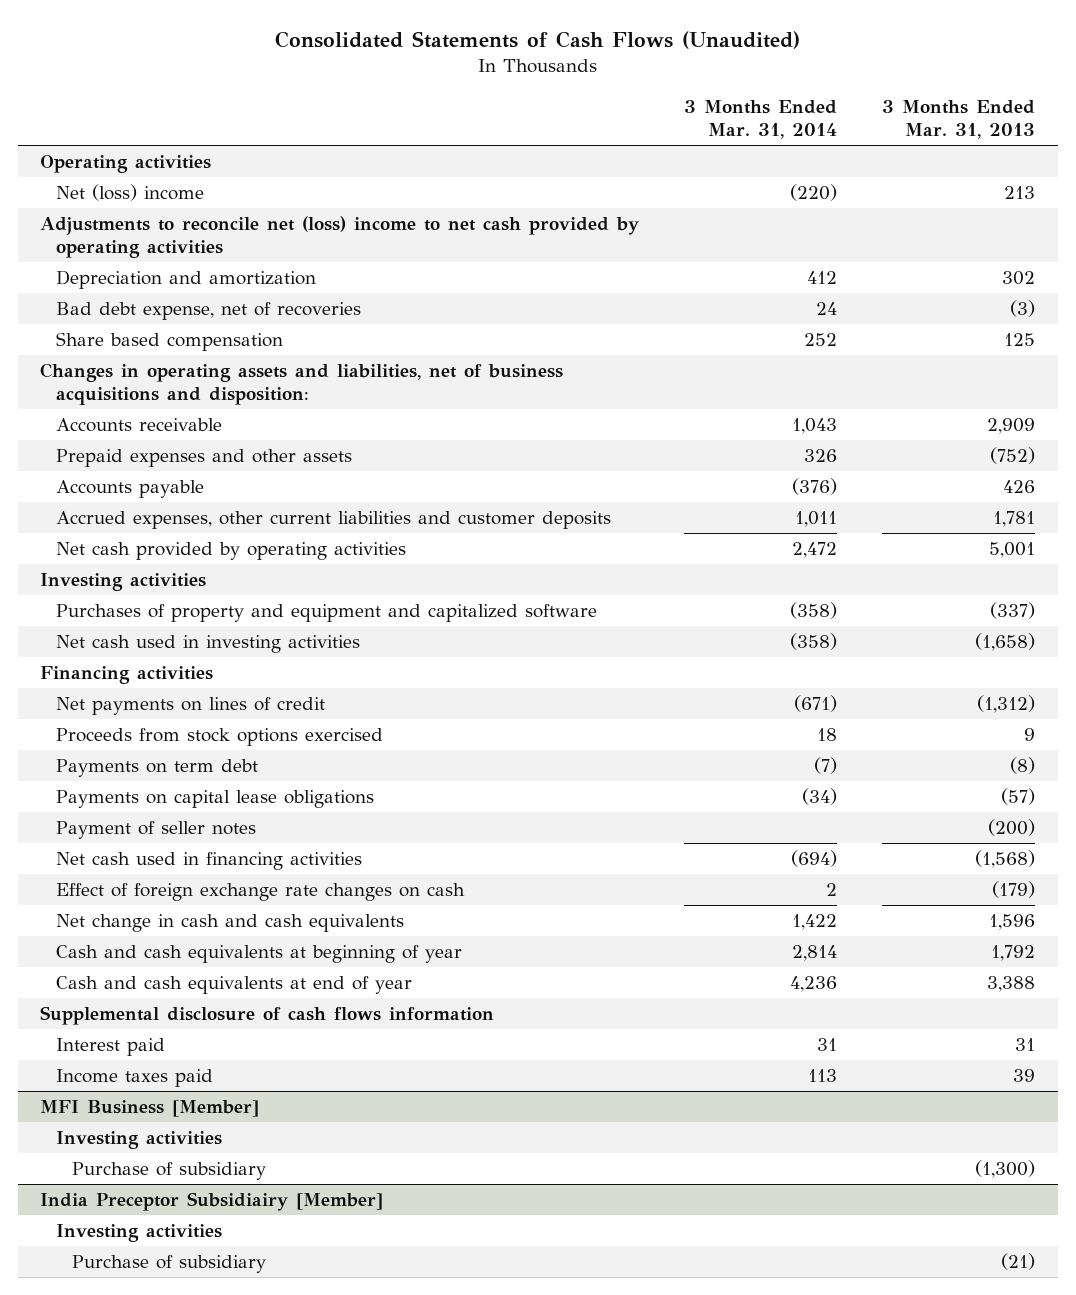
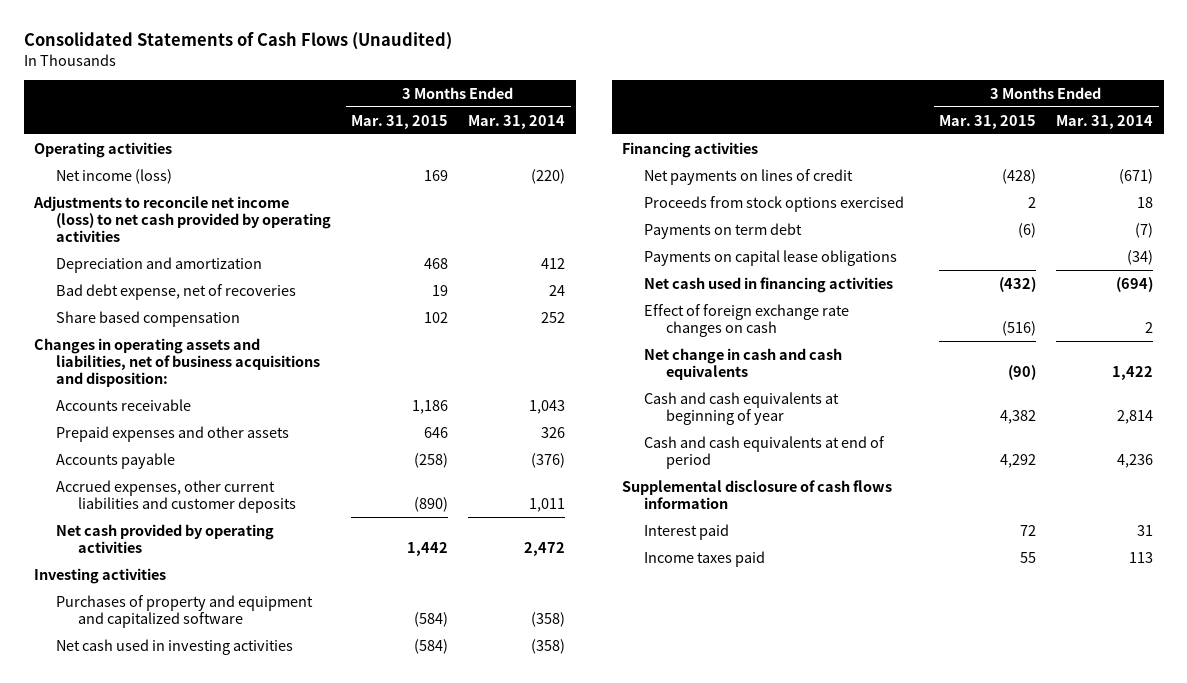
[882,100,1036,140] 3 Months Ended Mar. 31, 2013 -> none
none -> [351,114,449,129] Mar. 31, 2015
[56,184,205,202] Net (loss) income -> [56,168,173,184] Net income (loss)
[40,216,640,259] Adjustments to reconcile net (loss) income to net cash provided by operating activities -> [32,195,332,242] Adjustments to reconcile net income (loss) to net cash provided by operating activities
[56,821,257,840] Payment of seller notes -> none
[56,976,413,995] Cash and cash equivalents at end of year -> [644,435,886,469] Cash and cash equivalents at end of period
[40,1100,260,1118] MFI Business [Member] -> none
[56,1131,223,1150] Investing activities -> none
[71,1162,266,1181] Purchase of subsidiary -> none
[40,1192,384,1212] India Preceptor Subsidiairy [Member] -> none
[56,1224,223,1243] Investing activities -> none
[71,1255,266,1274] Purchase of subsidiary -> none

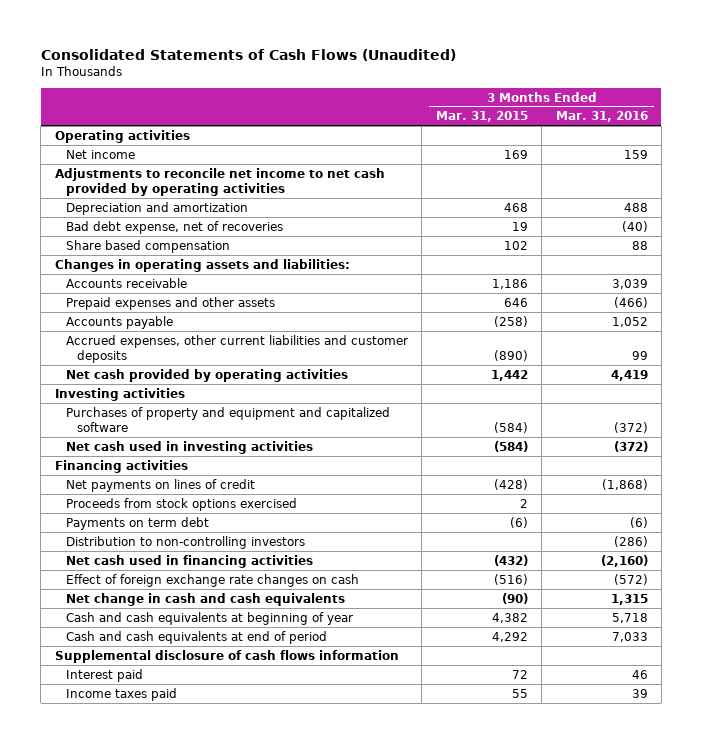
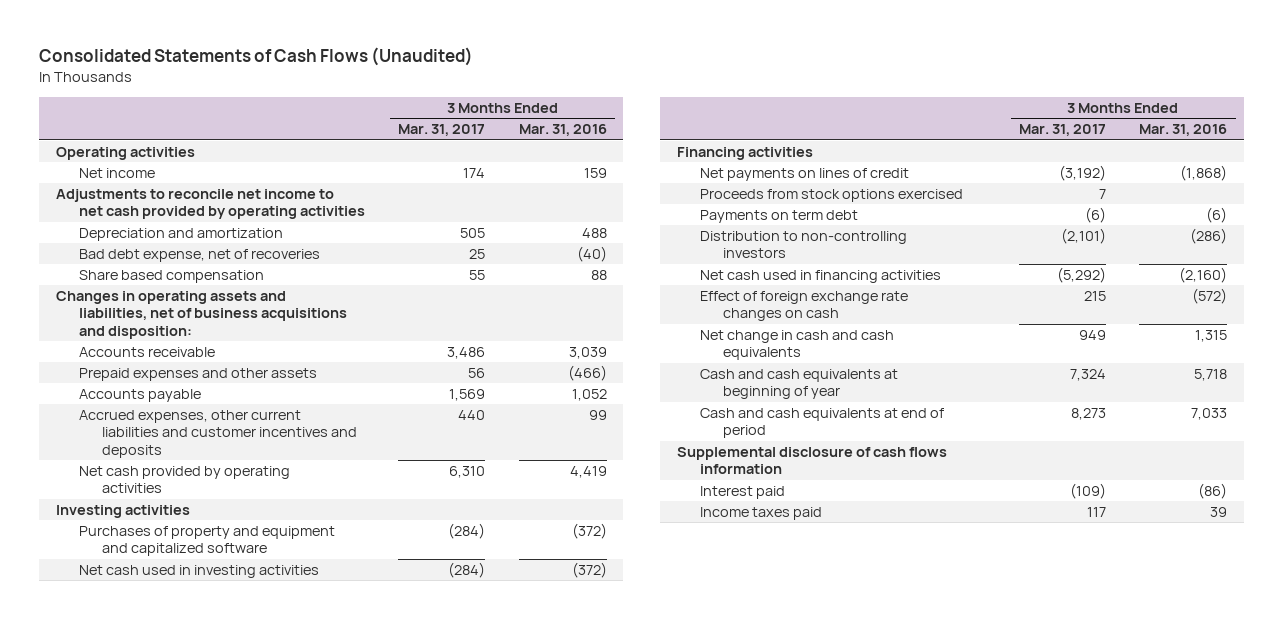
[435,111,528,123] Mar. 31, 2015 -> none
none -> [398,124,486,137] Mar. 31, 2017
[54,258,350,272] Changes in operating assets and liabilities: -> [55,291,348,339] Changes in operating assets and liabilities, net of business acquisitions and disposition:
[66,334,409,364] Accrued expenses, other current liabilities and customer deposits -> [79,410,358,458] Accrued expenses, other current liabilities and customer incentives and deposits
[631,669,648,679] 46 -> [1198,483,1228,500] (86)

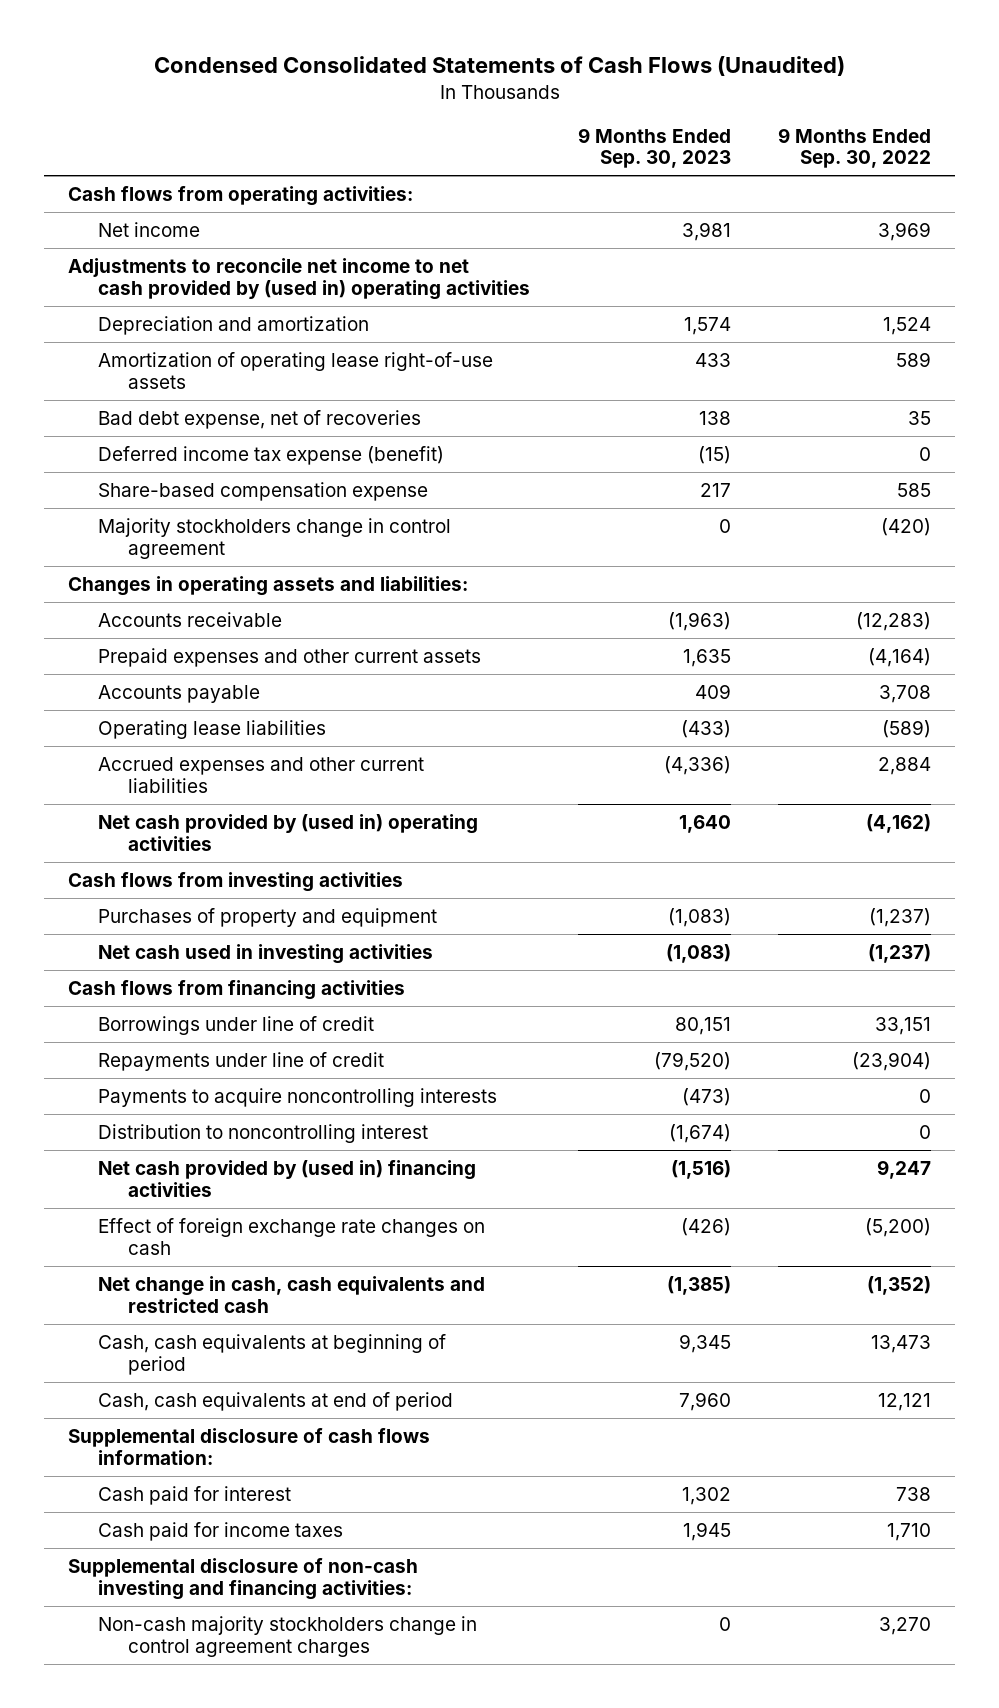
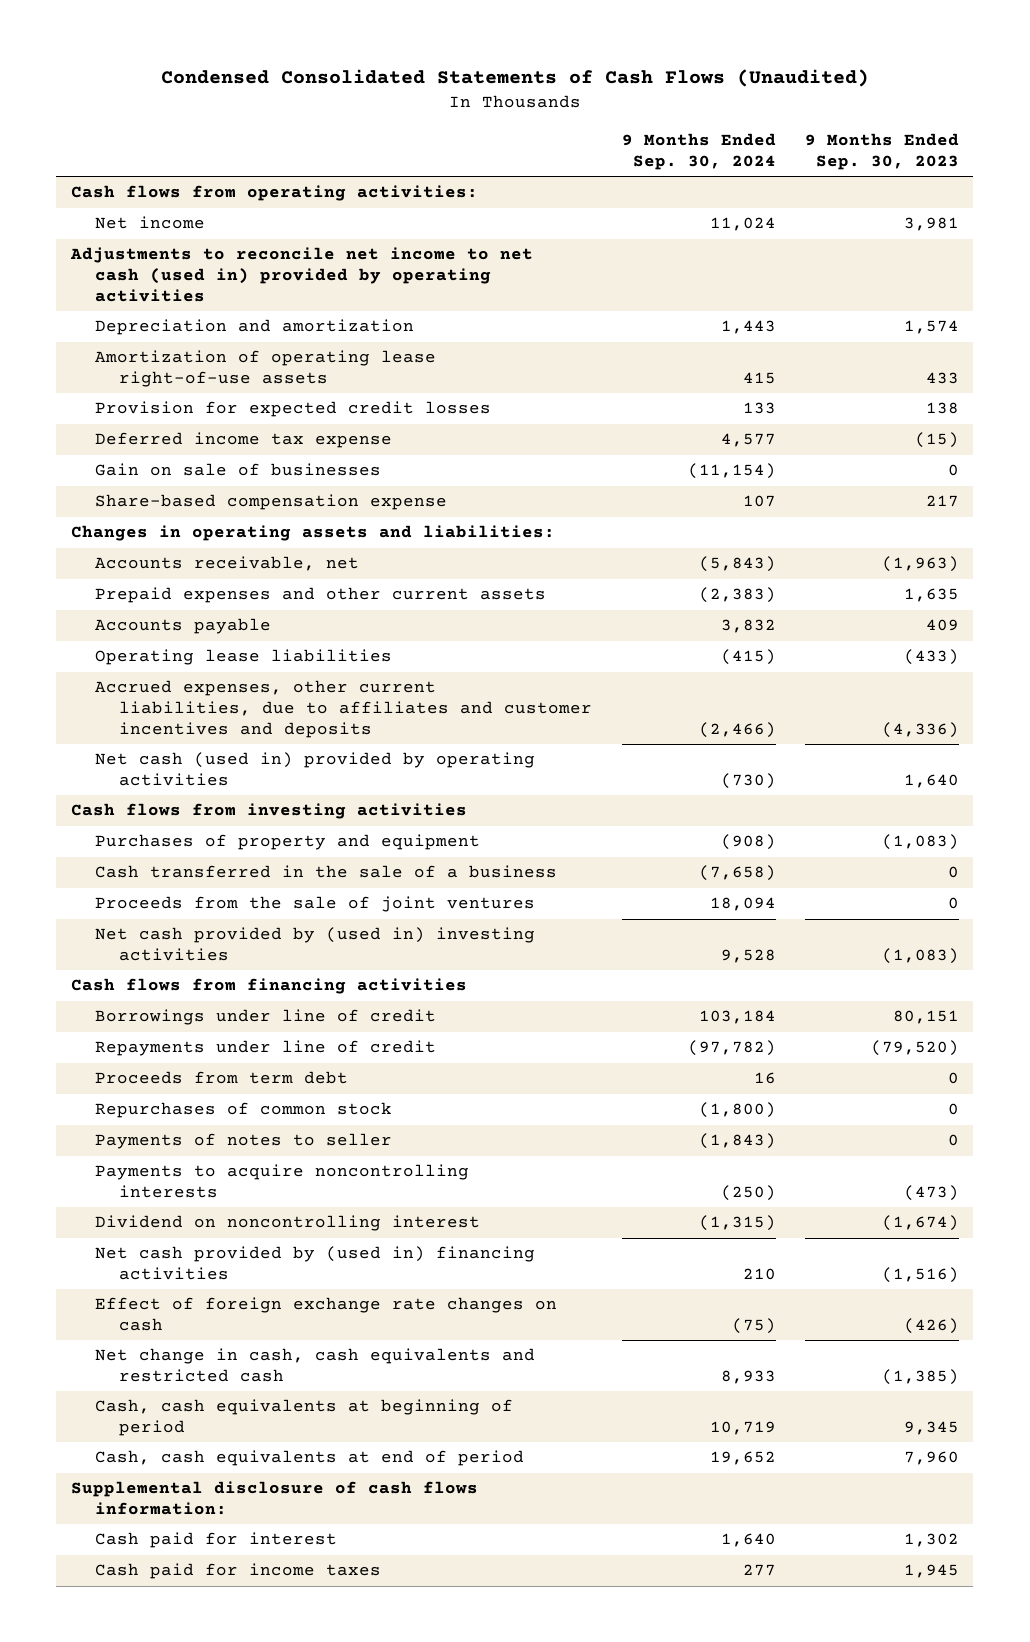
[778,127,932,169] 9 Months Ended Sep. 30, 2022 -> none
none -> [621,133,776,170] 9 Months Ended Sep. 30, 2024
[67,257,530,300] Adjustments to reconcile net income to net cash provided by (used in) operating activities -> [69,247,533,302] Adjustments to reconcile net income to net cash (used in) provided by operating activities
[97,409,421,429] Bad debt expense, net of recoveries -> [95,401,492,418] Provision for expected credit losses
[97,445,444,465] Deferred income tax expense (benefit) -> [95,432,393,449] Deferred income tax expense
none -> [95,463,382,477] Gain on sale of businesses
[97,517,451,559] Majority stockholders change in control agreement -> none
[97,611,282,627] Accounts receivable -> [95,556,360,572] Accounts receivable, net
[97,756,424,793] Accrued expenses and other current liabilities -> [95,680,593,738] Accrued expenses, other current liabilities, due to affiliates and customer incentives and deposits
[97,813,478,851] Net cash provided by (used in) operating activities -> [95,752,536,787] Net cash (used in) provided by operating activities
none -> [95,865,558,879] Cash transferred in the sale of a business
none -> [95,896,536,913] Proceeds from the sale of joint ventures
[97,943,433,964] Net cash used in investing activities -> [95,927,536,962] Net cash provided by (used in) investing activities
none -> [95,1071,349,1085] Proceeds from term debt
none -> [95,1102,393,1119] Repurchases of common stock
none -> [95,1133,393,1150] Payments of notes to seller
[97,1123,428,1143] Distribution to noncontrolling interest -> [95,1215,481,1232] Dividend on noncontrolling interest
[67,1557,418,1600] Supplemental disclosure of non-cash investing and financing activities: -> none
[97,1615,477,1657] Non-cash majority stockholders change in control agreement charges -> none

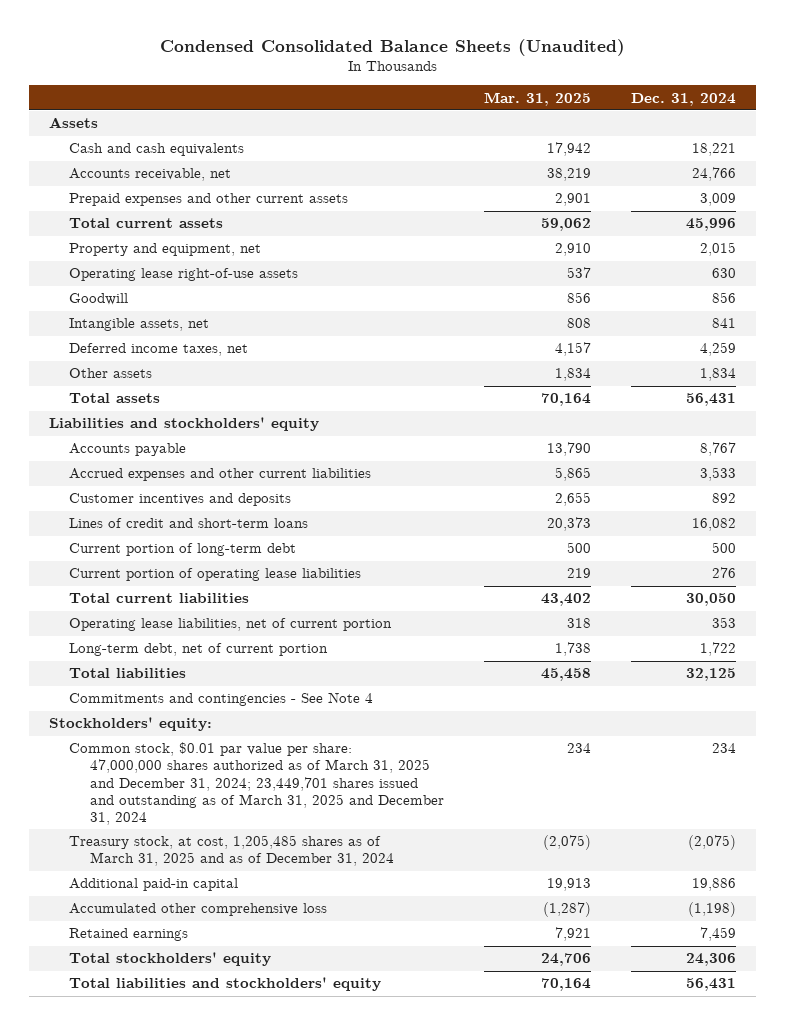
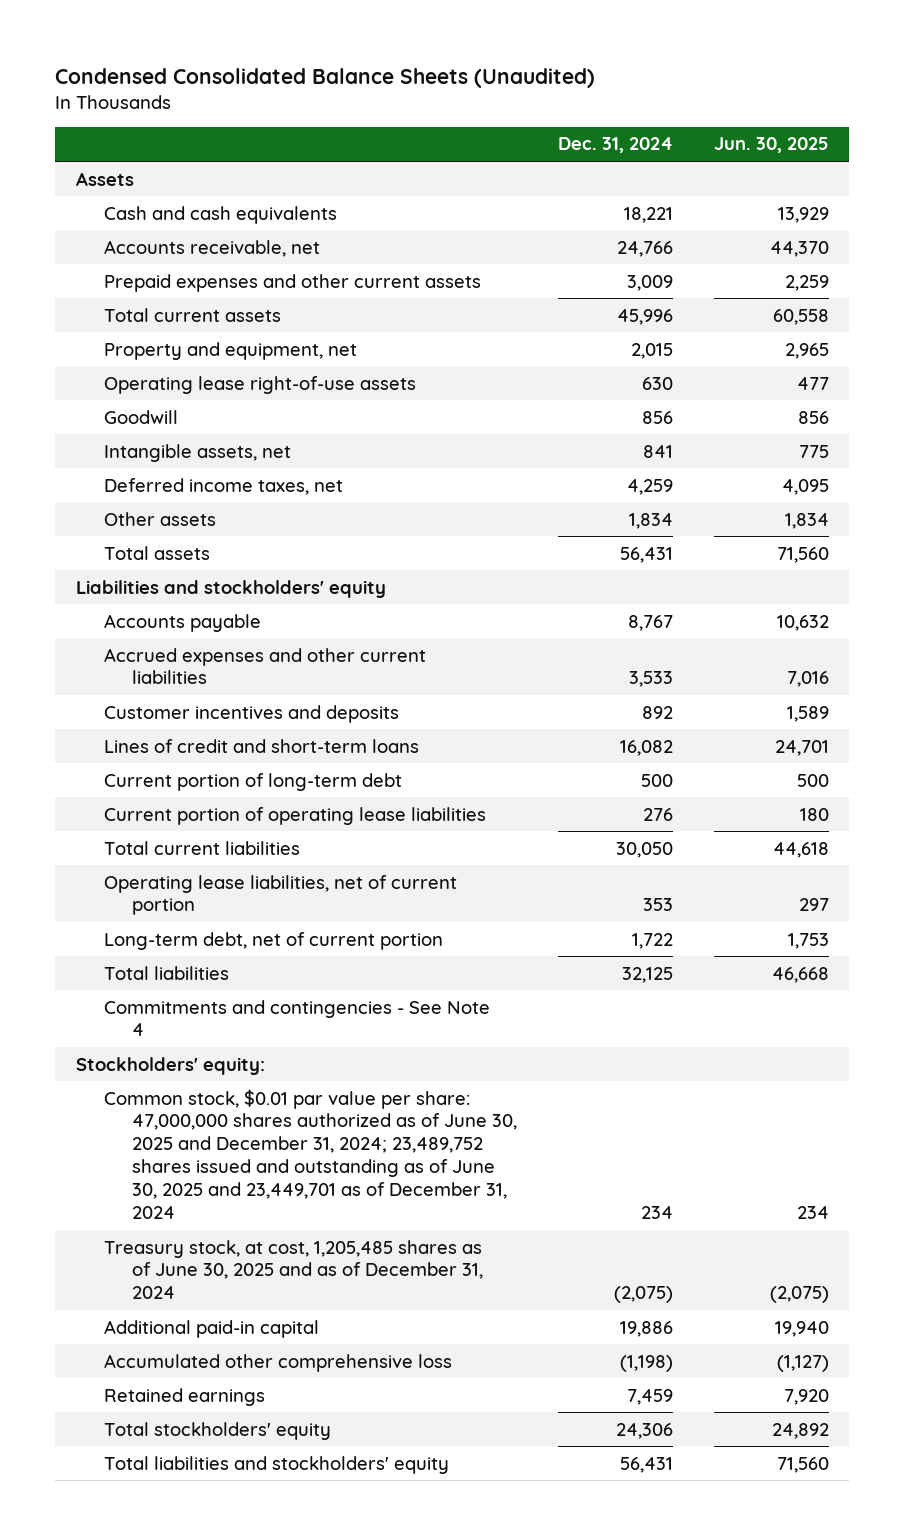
[483,91,591,106] Mar. 31, 2025 -> none
none -> [713,137,829,154] Jun. 30, 2025
[69,742,444,825] Common stock, $0.01 par value per share: 47,000,000 shares authorized as of March 31, 2025 and December 31, 2024; 23,449,701 shares issued and outstanding as of March 31, 2025 and December 31, 2024 -> [104,1088,518,1220] Common stock, $0.01 par value per share: 47,000,000 shares authorized as of June 30, 2025 and December 31, 2024; 23,489,752 shares issued and outstanding as of June 30, 2025 and 23,449,701 as of December 31, 2024
[69,835,394,867] Treasury stock, at cost, 1,205,485 shares as of March 31, 2025 and as of December 31, 2024 -> [104,1239,484,1300] Treasury stock, at cost, 1,205,485 shares as of June 30, 2025 and as of December 31, 2024

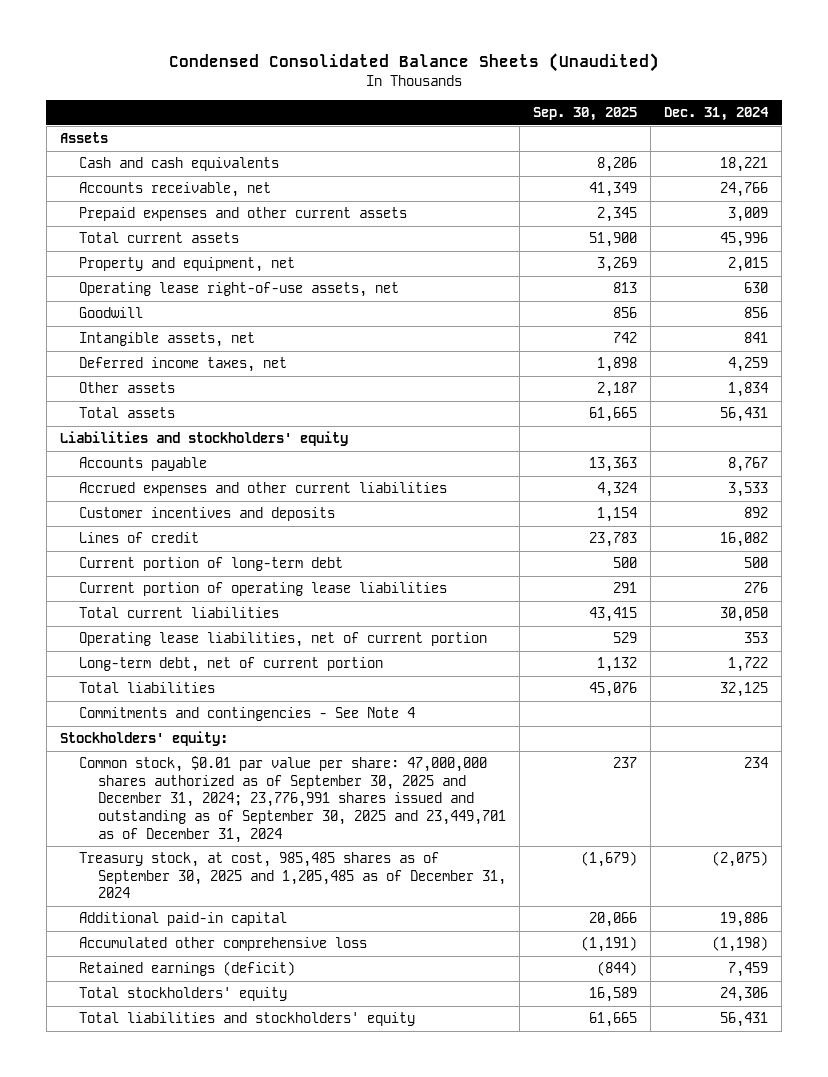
[713,137,829,154] Jun. 30, 2025 -> none
none -> [532,107,637,122] Sep. 30, 2025
[104,375,417,394] Operating lease right-of-use assets -> [78,282,399,298] Operating lease right-of-use assets, net
[104,738,420,753] Lines of credit and short-term loans -> [78,532,199,544] Lines of credit
[104,1088,518,1220] Common stock, $0.01 par value per share: 47,000,000 shares authorized as of June 30, 2025 and December 31, 2024; 23,489,752 shares issued and outstanding as of June 30, 2025 and 23,449,701 as of December 31, 2024 -> [78,756,506,843] Common stock, $0.01 par value per share: 47,000,000 shares authorized as of September 30, 2025 and December 31, 2024; 23,776,991 shares issued and outstanding as of September 30, 2025 and 23,449,701 as of December 31, 2024
[104,1239,484,1300] Treasury stock, at cost, 1,205,485 shares as of June 30, 2025 and as of December 31, 2024 -> [78,852,506,899] Treasury stock, at cost, 985,485 shares as of September 30, 2025 and 1,205,485 as of December 31, 2024
[104,1387,266,1406] Retained earnings -> [78,961,295,977] Retained earnings (deficit)

